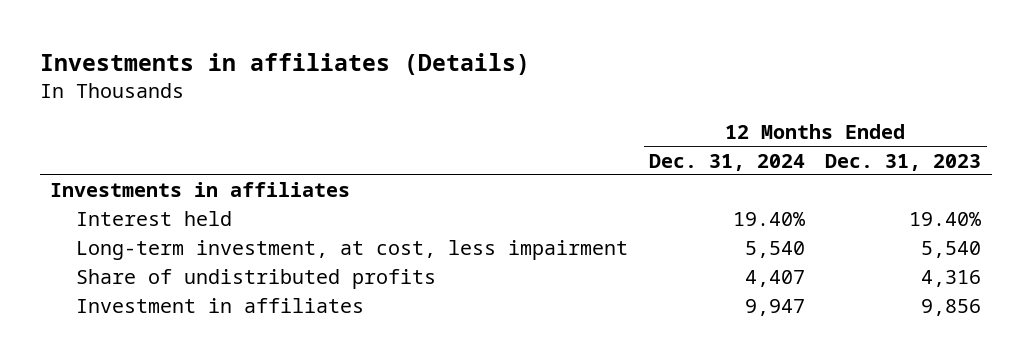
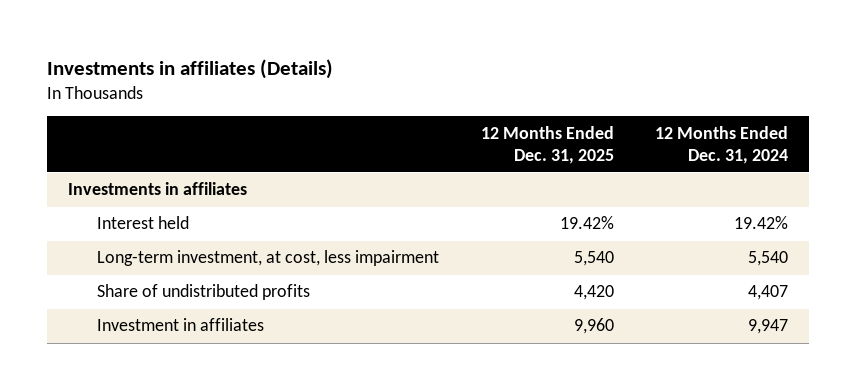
[825,153,982,171] Dec. 31, 2023 -> none
none -> [480,125,614,164] 12 Months Ended Dec. 31, 2025
[732,212,805,227] 19.40% -> [734,216,789,230] 19.42%

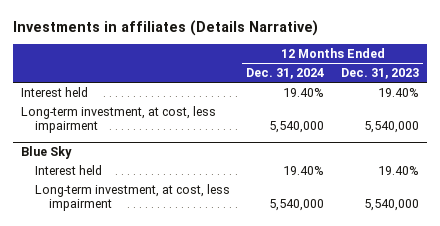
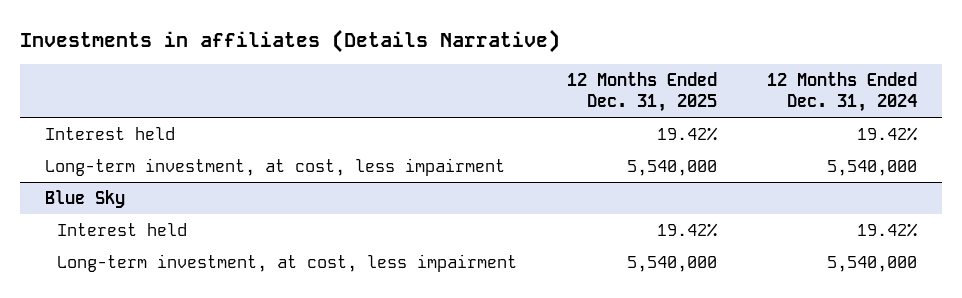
[340,68,419,80] Dec. 31, 2023 -> none
none -> [567,72,718,113] 12 Months Ended Dec. 31, 2025
[283,87,325,97] 19.40% -> [857,127,919,142] 19.42%
[283,165,325,175] 19.40% -> [857,223,919,238] 19.42%

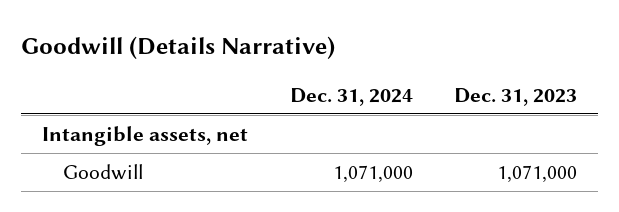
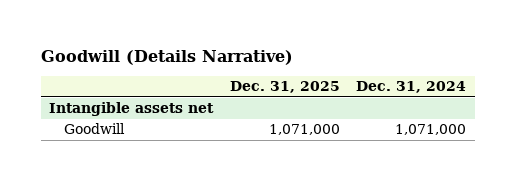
[454,87,578,106] Dec. 31, 2023 -> none
none -> [229,81,340,94] Dec. 31, 2025
[41,125,248,146] Intangible assets, net -> [48,102,214,117] Intangible assets net

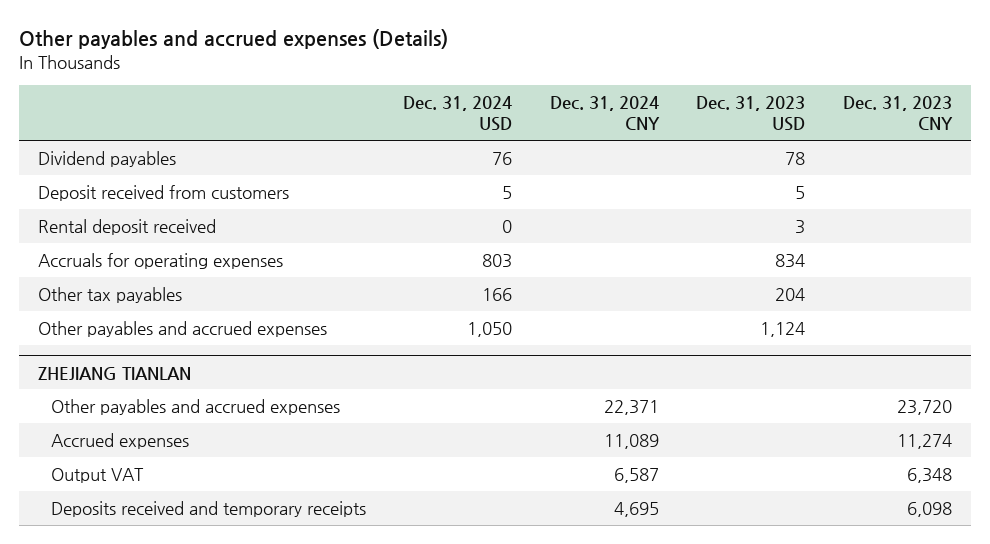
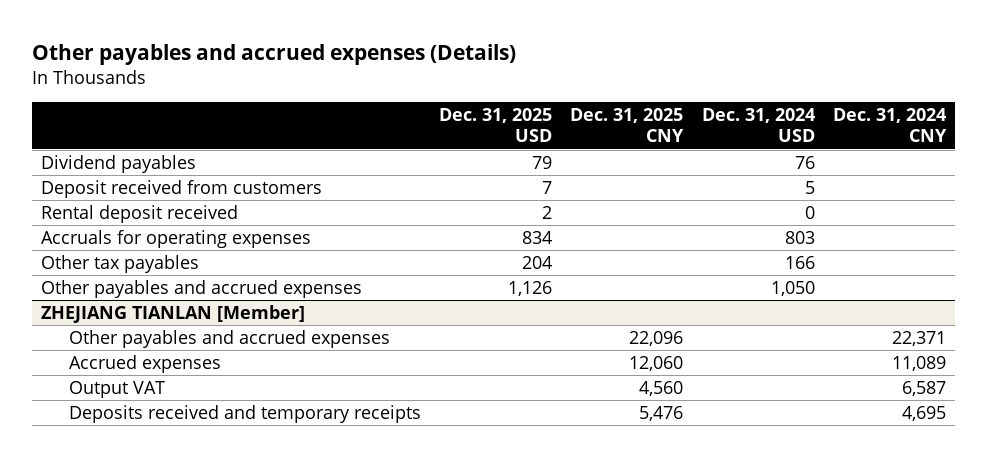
[696,95,806,132] Dec. 31, 2023 USD -> none
[842,95,953,131] Dec. 31, 2023 CNY -> none
none -> [439,108,553,143] Dec. 31, 2025 USD
none -> [570,108,685,143] Dec. 31, 2025 CNY
[37,366,191,380] ZHEJIANG TIANLAN -> [41,305,306,324] ZHEJIANG TIANLAN [Member]

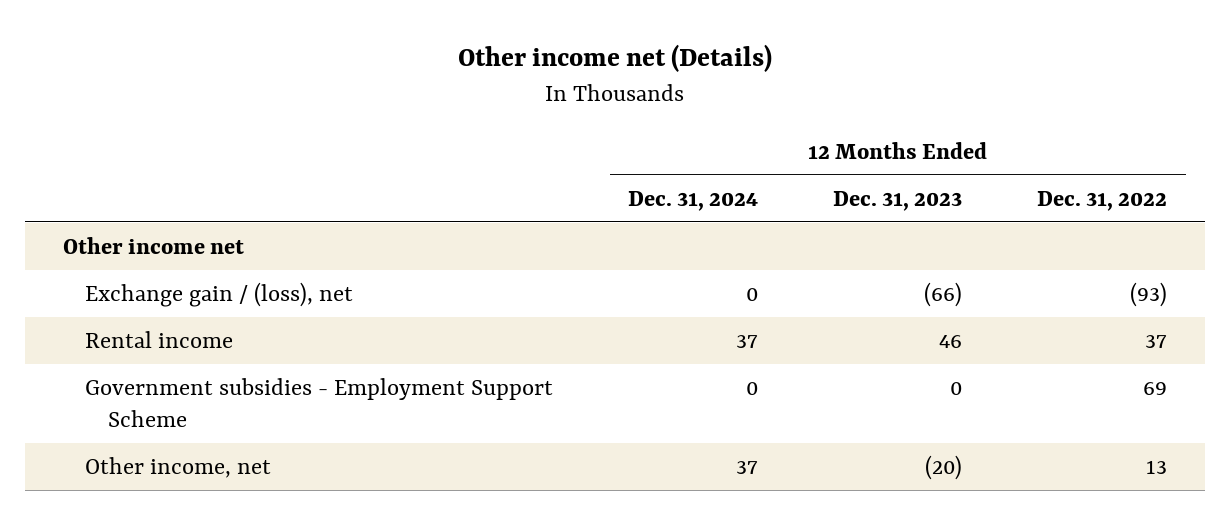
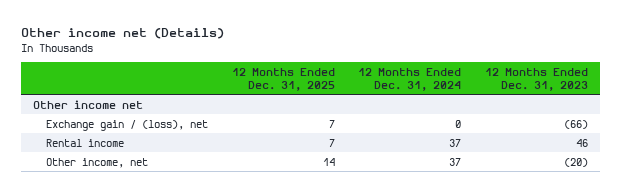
[1037,190,1168,211] Dec. 31, 2022 -> none
none -> [231,67,335,91] 12 Months Ended Dec. 31, 2025
[85,377,554,428] Government subsidies - Employment Support Scheme -> none

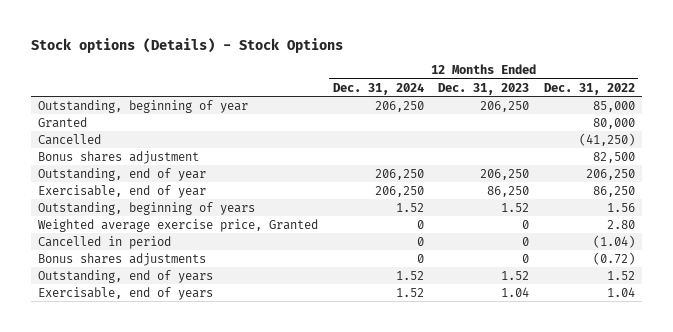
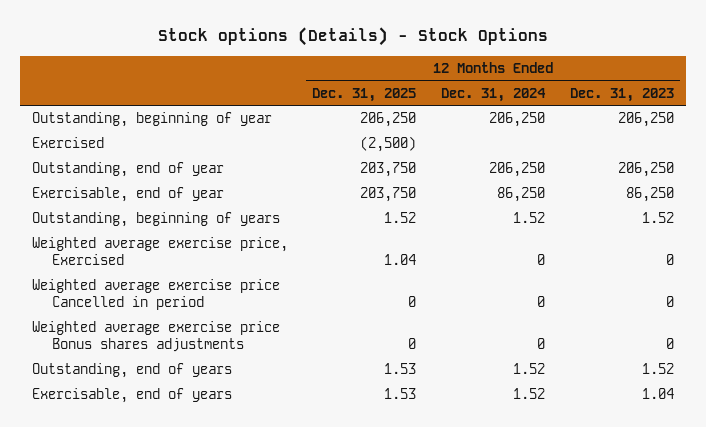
[543,82,635,95] Dec. 31, 2022 -> none
none -> [312,87,417,102] Dec. 31, 2025
[38,116,88,128] Granted -> none
[38,133,102,145] Cancelled -> none
[38,150,200,164] Bonus shares adjustment -> none
none -> [31,137,104,149] Exercised
[374,185,424,197] 206,250 -> [497,187,546,203] 86,250
[38,218,319,232] Weighted average exercise price, Granted -> [31,237,288,266] Weighted average exercise price, Exercised
[38,235,172,249] Cancelled in period -> [31,279,280,311] Weighted average exercise price Cancelled in period
[38,252,207,266] Bonus shares adjustments -> [31,321,280,353] Weighted average exercise price Bonus shares adjustments

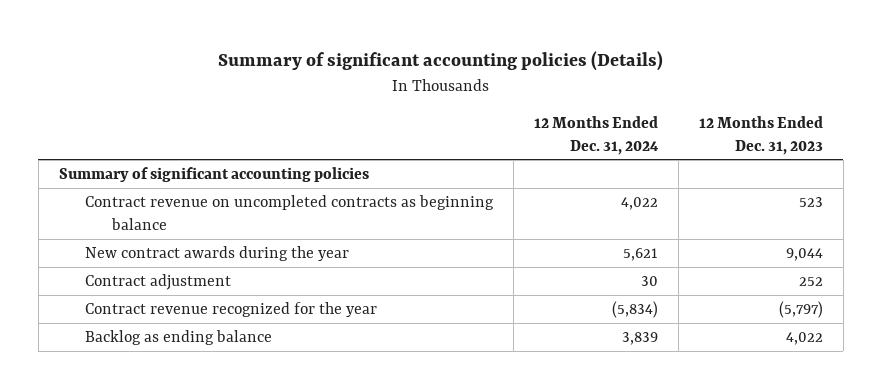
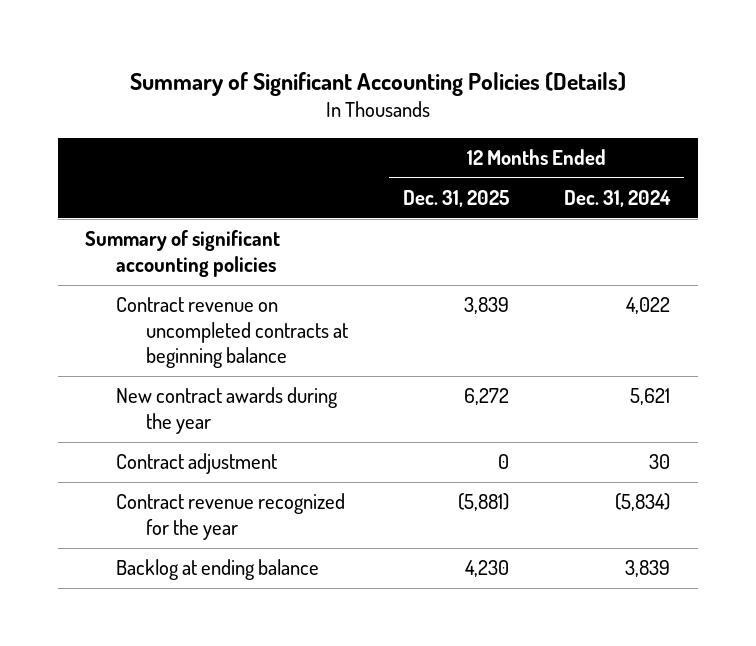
[217,51,663,72] Summary of significant accounting policies (Details) -> [129,71,626,96] Summary of Significant Accounting Policies (Details)
[698,115,823,155] 12 Months Ended Dec. 31, 2023 -> none
none -> [403,190,510,208] Dec. 31, 2025
[85,194,495,230] Contract revenue on uncompleted contracts as beginning balance -> [115,297,349,369] Contract revenue on uncompleted contracts at beginning balance
[85,329,273,345] Backlog as ending balance -> [115,559,319,581] Backlog at ending balance

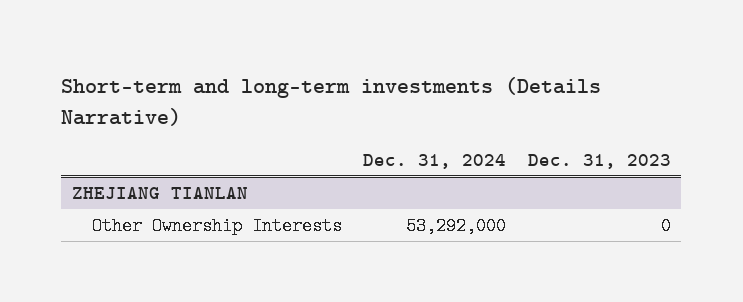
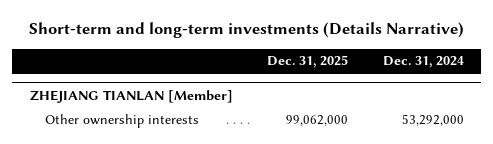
[527,154,671,170] Dec. 31, 2023 -> none
none -> [267,55,349,69] Dec. 31, 2025
[71,187,248,200] ZHEJIANG TIANLAN -> [29,89,233,103] ZHEJIANG TIANLAN [Member]
[91,217,342,236] Other Ownership Interests -> [45,113,200,128] Other ownership interests

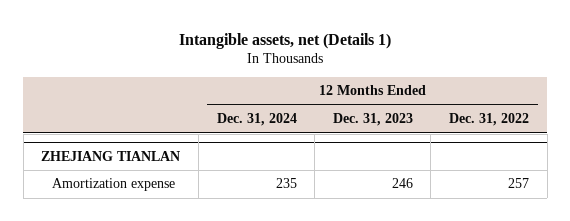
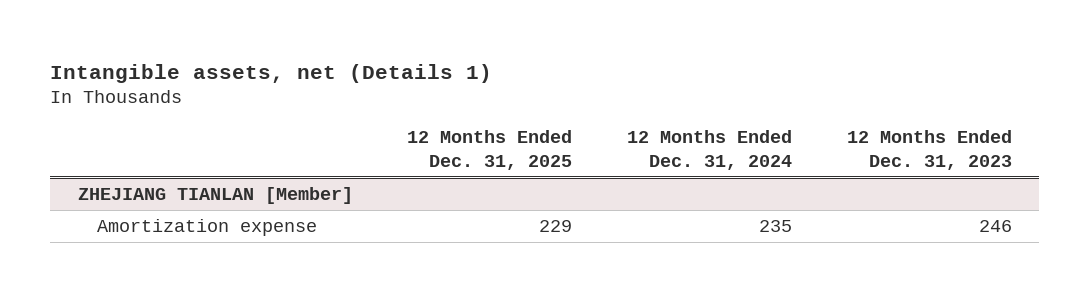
[449,113,530,127] Dec. 31, 2022 -> none
none -> [407,130,573,170] 12 Months Ended Dec. 31, 2025
[41,150,181,161] ZHEJIANG TIANLAN -> [77,186,353,204] ZHEJIANG TIANLAN [Member]

